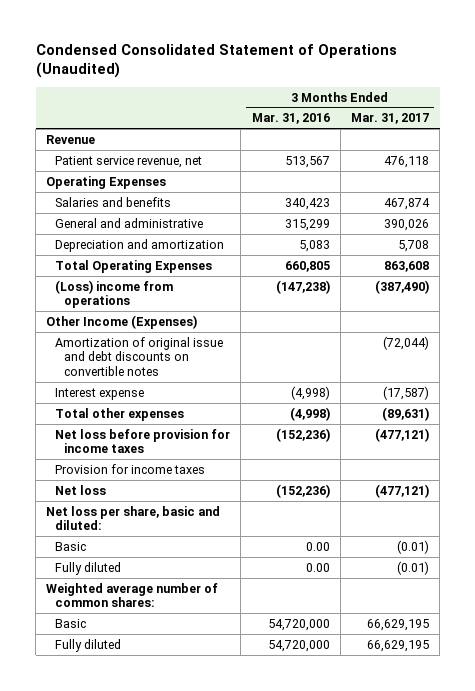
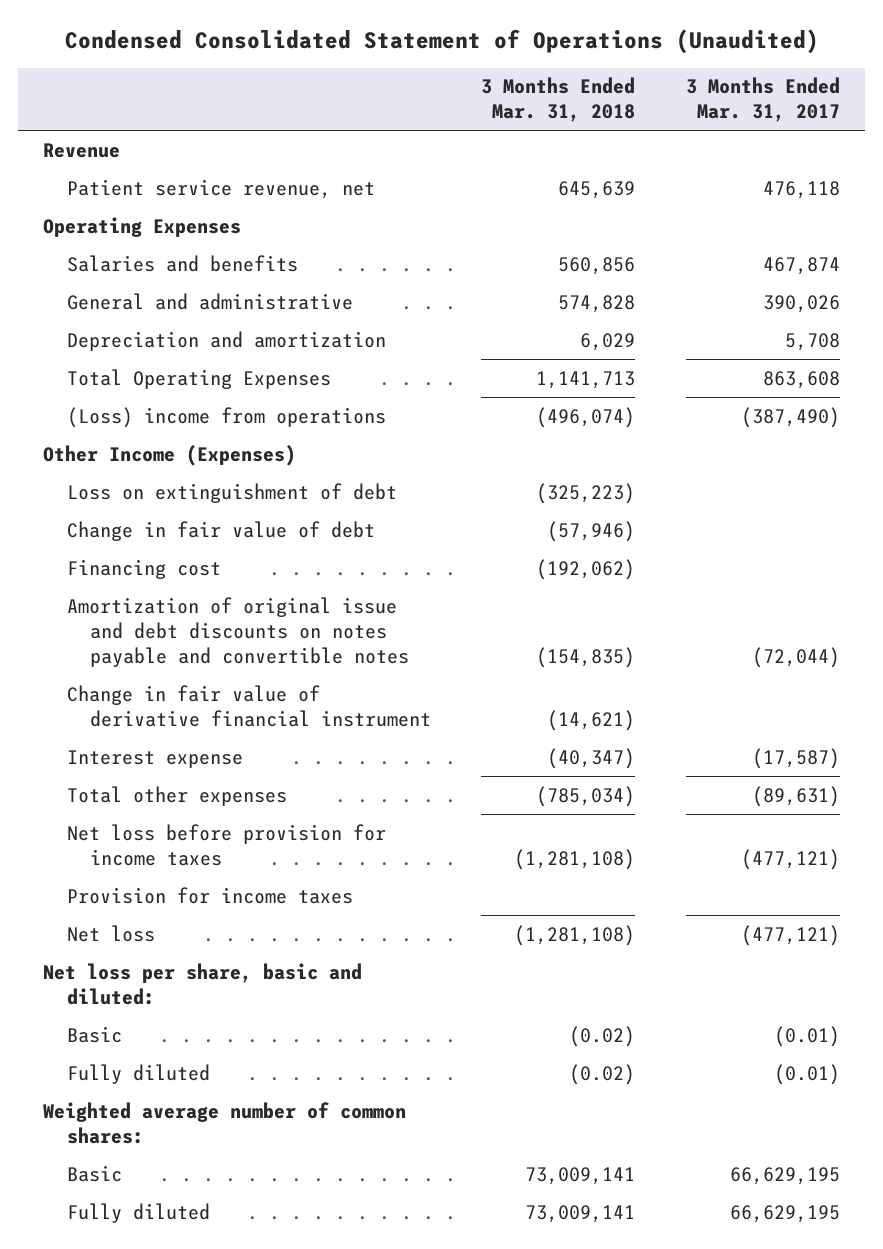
[251,113,330,125] Mar. 31, 2016 -> none
none -> [481,77,636,123] 3 Months Ended Mar. 31, 2018
none -> [66,482,397,503] Loss on extinguishment of debt
none -> [66,520,375,541] Change in fair value of debt
none -> [66,558,221,579] Financing cost
[55,336,224,376] Amortization of original issue and debt discounts on convertible notes -> [66,596,409,667] Amortization of original issue and debt discounts on notes payable and convertible notes
none -> [66,684,431,727] Change in fair value of derivative financial instrument

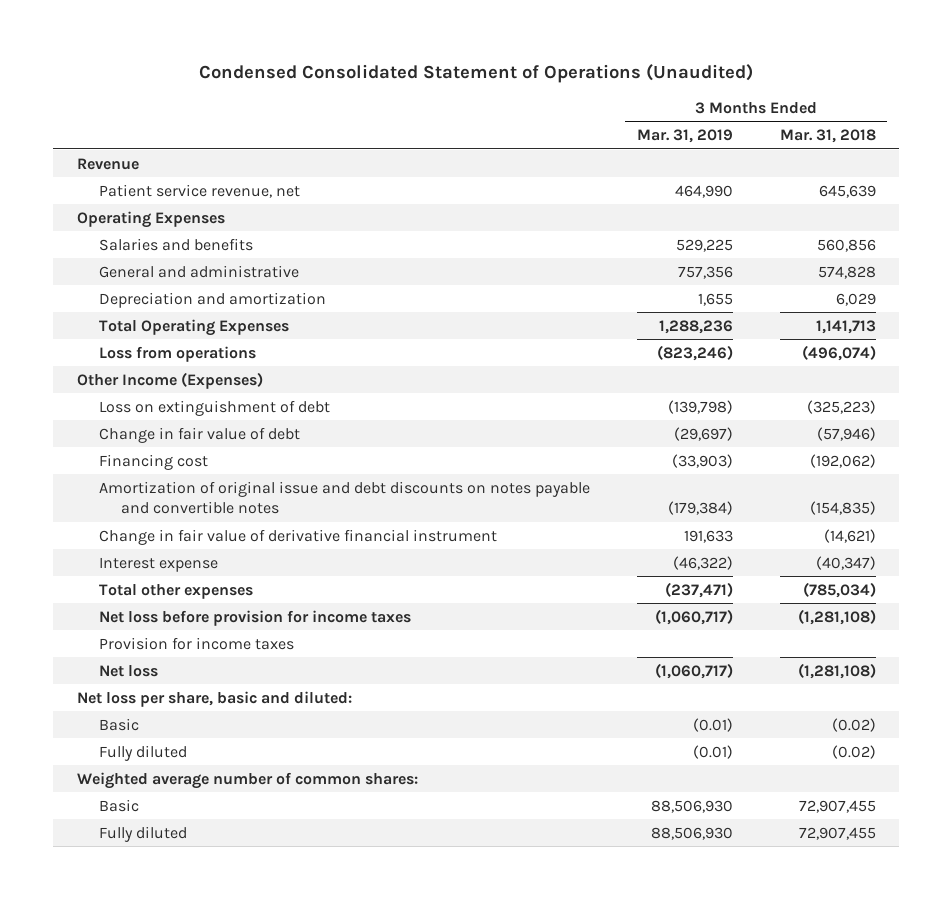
[685,77,840,123] 3 Months Ended Mar. 31, 2017 -> none
none -> [636,129,733,144] Mar. 31, 2019
[66,406,386,428] (Loss) income from operations -> [98,345,256,362] Loss from operations
[525,1166,636,1185] 73,009,141 -> [798,799,876,813] 72,907,455
[525,1204,636,1223] 73,009,141 -> [798,826,876,840] 72,907,455

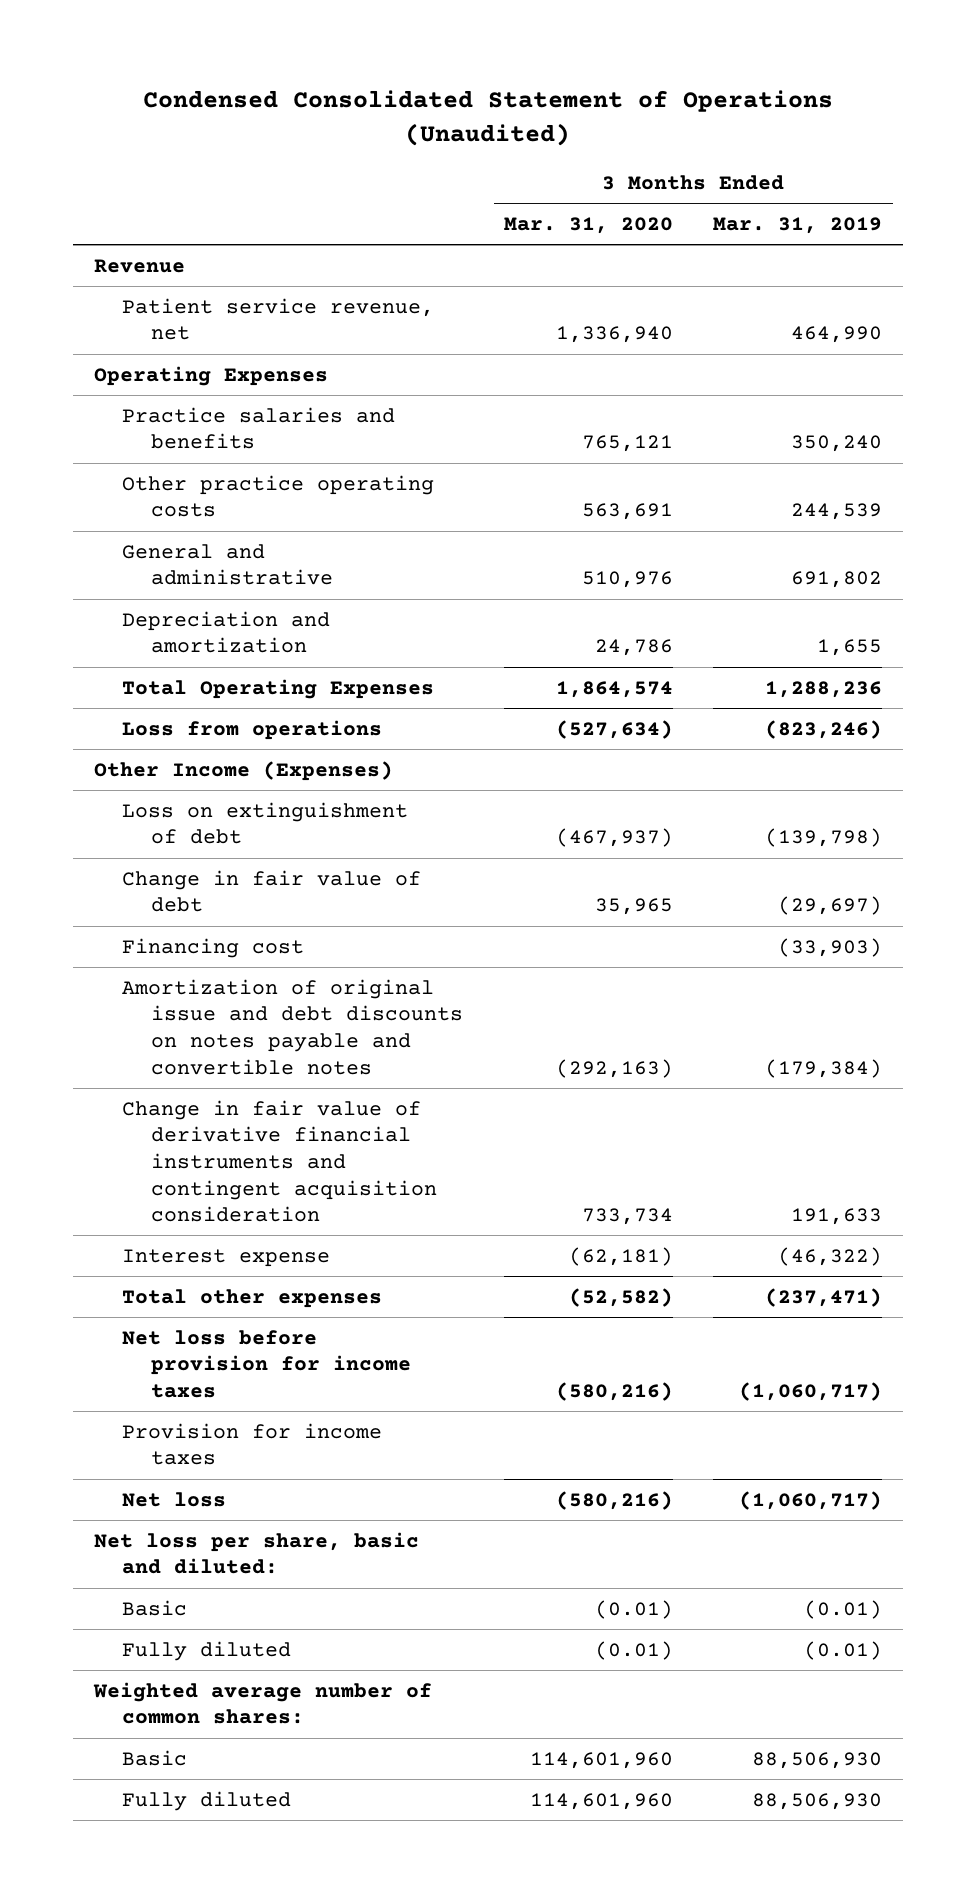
[779,129,876,144] Mar. 31, 2018 -> none
none -> [503,217,673,235] Mar. 31, 2020
[98,237,253,251] Salaries and benefits -> [122,406,396,450] Practice salaries and benefits
[675,238,733,252] 529,225 -> [791,435,883,453] 350,240
none -> [122,474,435,518] Other practice operating costs
[677,265,733,279] 757,356 -> [791,571,883,589] 691,802
[98,528,497,545] Change in fair value of derivative financial instrument -> [122,1099,438,1223] Change in fair value of derivative financial instruments and contingent acquisition consideration

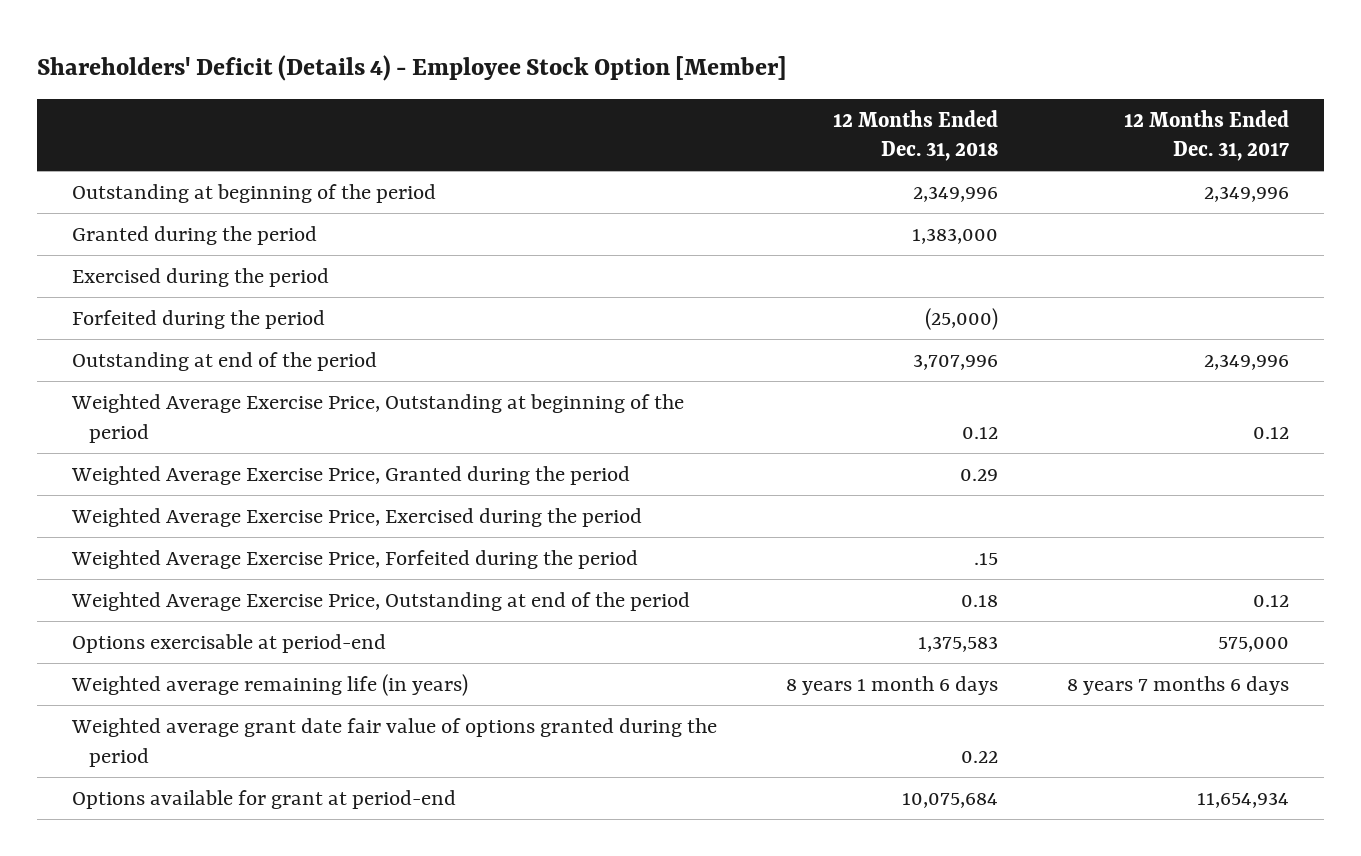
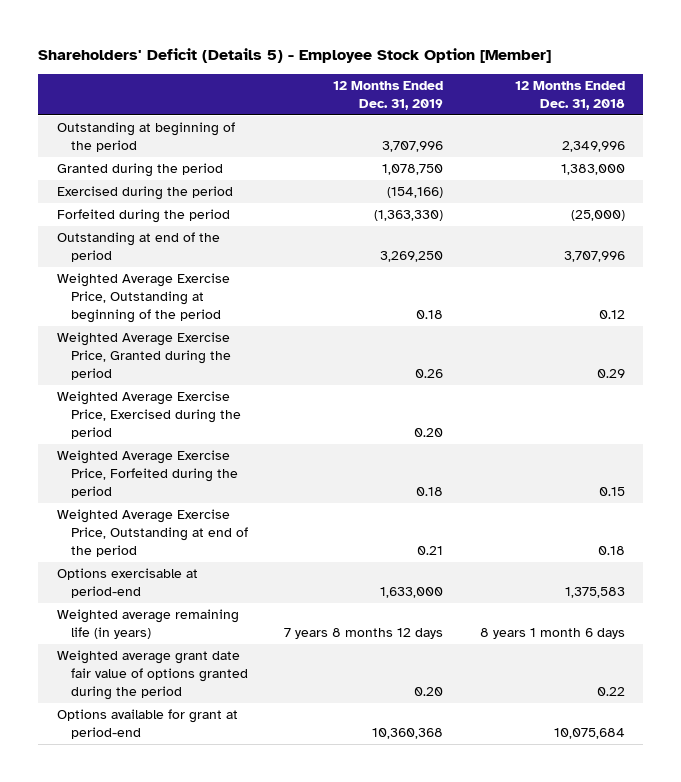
[37,54,788,81] Shareholders' Deficit (Details 4) - Employee Stock Option [Member] -> [38,48,552,64] Shareholders' Deficit (Details 5) - Employee Stock Option [Member]
[1124,109,1290,162] 12 Months Ended Dec. 31, 2017 -> none
none -> [333,81,444,111] 12 Months Ended Dec. 31, 2019
[974,552,999,565] .15 -> [598,487,625,497] 0.15

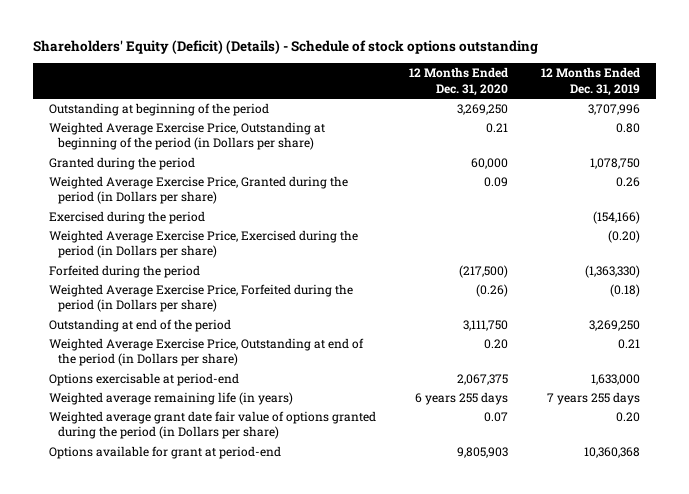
[38,48,552,64] Shareholders' Deficit (Details 5) - Employee Stock Option [Member] -> [32,40,538,55] Shareholders' Equity (Deficit) (Details) - Schedule of stock options outstanding
[514,81,625,111] 12 Months Ended Dec. 31, 2018 -> none
none -> [408,67,508,96] 12 Months Ended Dec. 31, 2020
none -> [49,121,326,151] Weighted Average Exercise Price, Outstanding at beginning of the period (in Dollars per share)
none -> [49,175,349,205] Weighted Average Exercise Price, Granted during the period (in Dollars per share)
none -> [49,229,359,259] Weighted Average Exercise Price, Exercised during the period (in Dollars per share)
none -> [49,283,354,313] Weighted Average Exercise Price, Forfeited during the period (in Dollars per share)
[56,332,231,381] Weighted Average Exercise Price, Granted during the period -> none
[56,391,241,440] Weighted Average Exercise Price, Exercised during the period -> none
[56,450,238,499] Weighted Average Exercise Price, Forfeited during the period -> none
[56,509,248,558] Weighted Average Exercise Price, Outstanding at end of the period -> none
[56,273,230,324] Weighted Average Exercise Price, Outstanding at beginning of the period -> [49,337,365,367] Weighted Average Exercise Price, Outstanding at end of the period (in Dollars per share)
[416,310,444,320] 0.18 -> [617,338,640,349] 0.21
[284,628,444,640] 7 years 8 months 12 days -> [546,391,640,405] 7 years 255 days
[56,650,248,701] Weighted average grant date fair value of options granted during the period -> [49,410,377,440] Weighted average grant date fair value of options granted during the period (in Dollars per share)

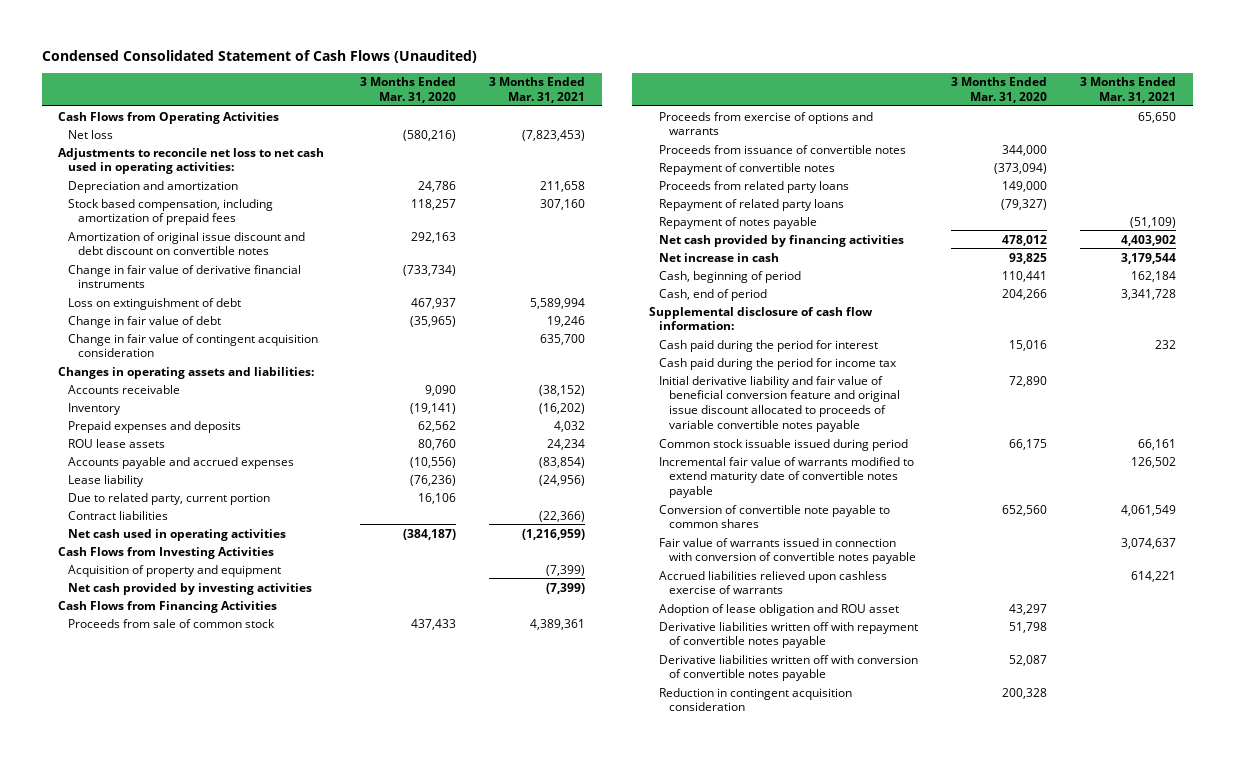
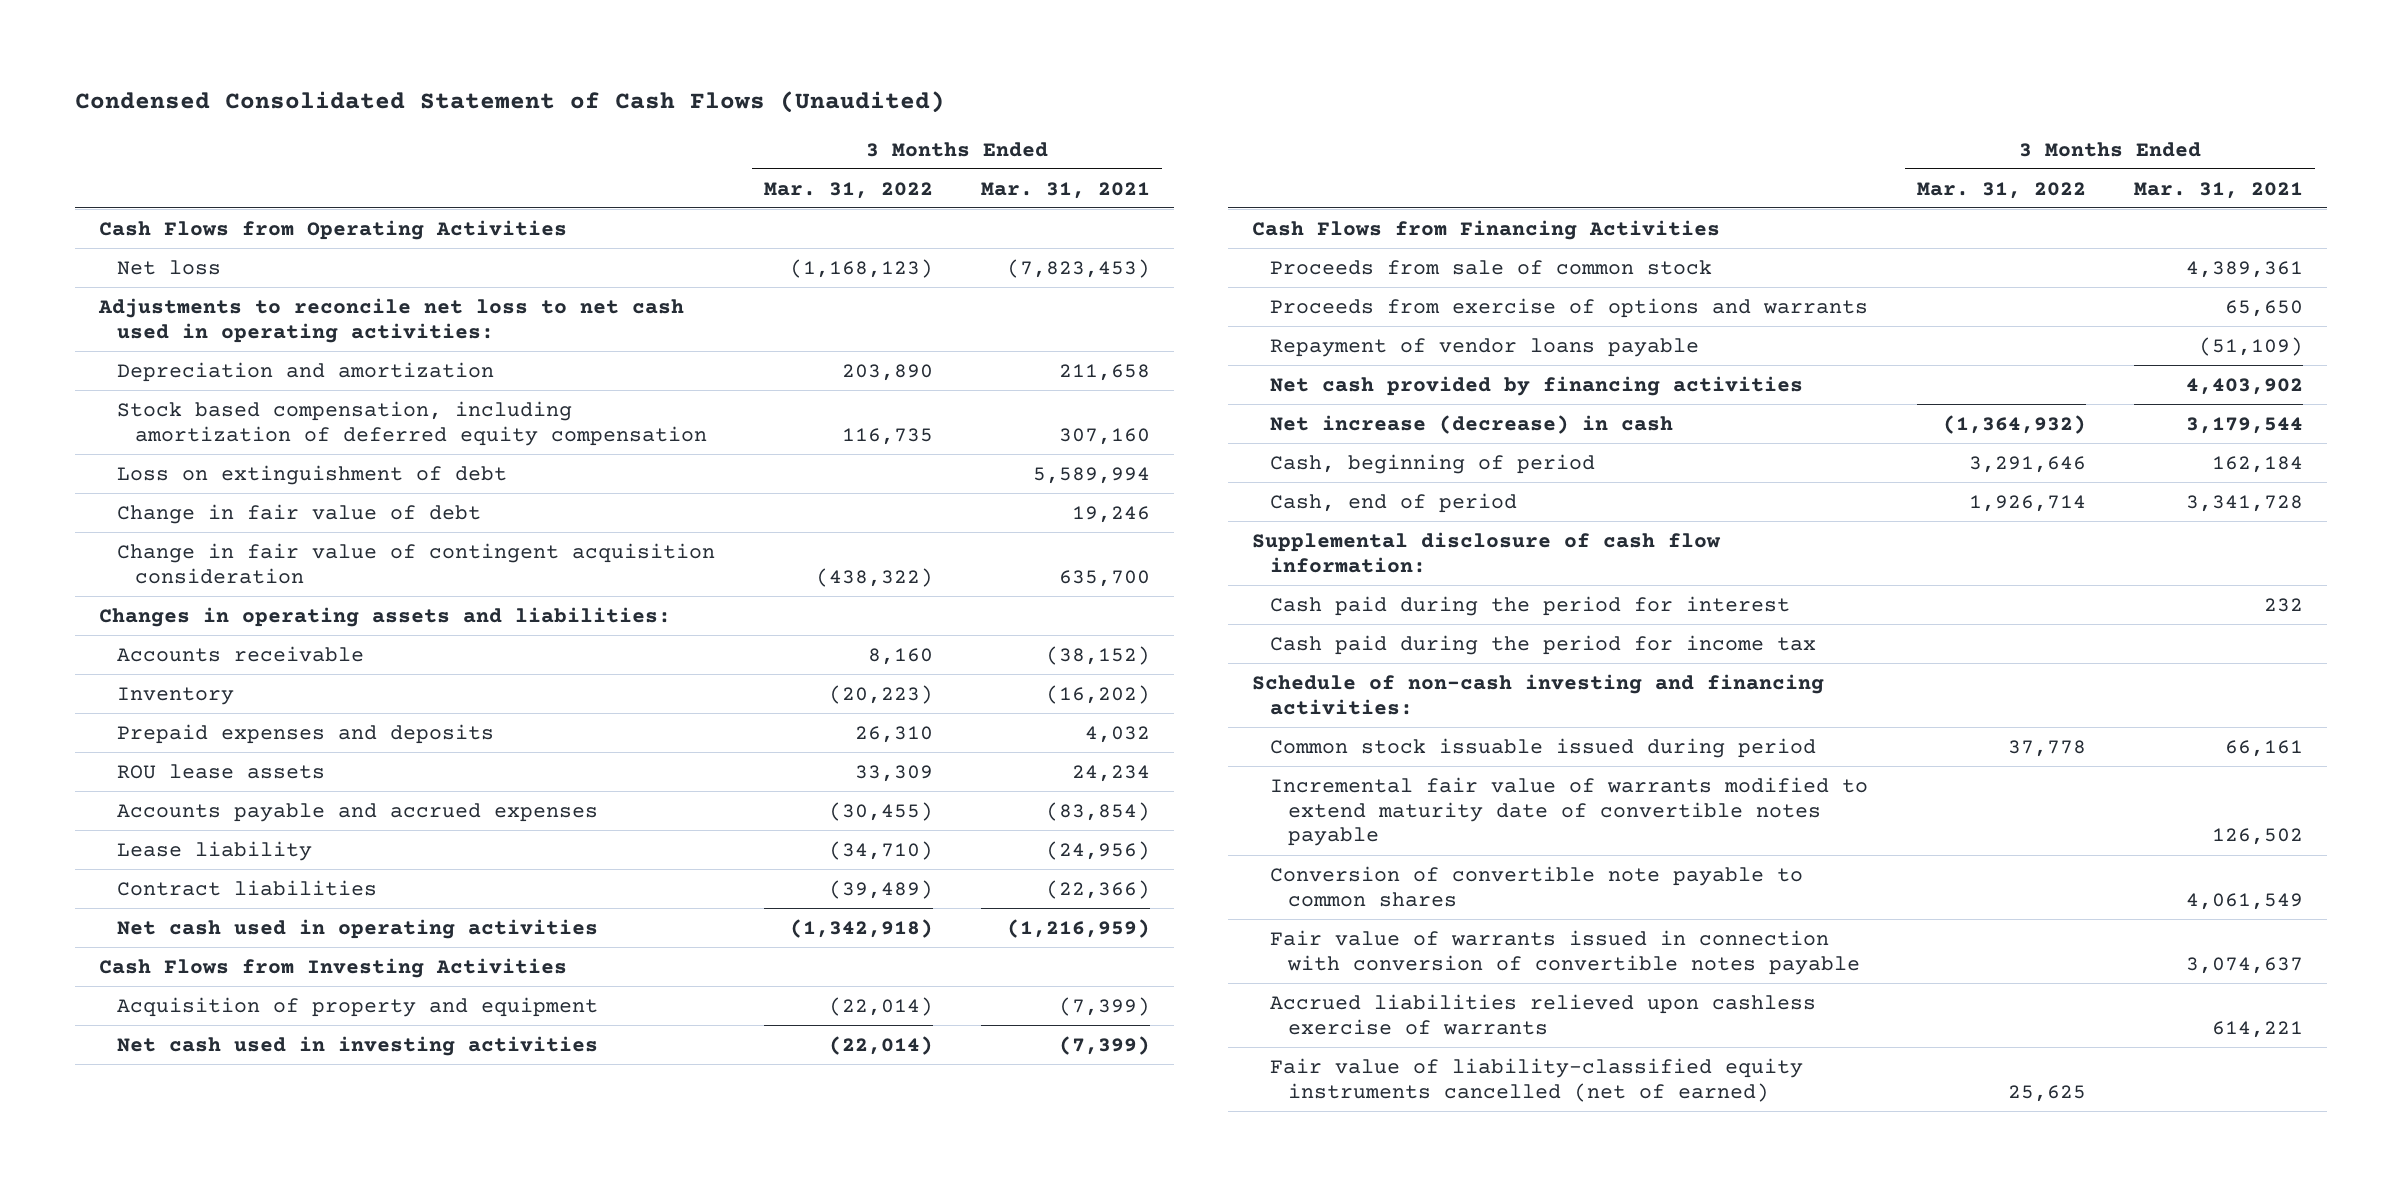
[360,77,457,104] 3 Months Ended Mar. 31, 2020 -> none
none -> [763,181,933,199] Mar. 31, 2022
[68,231,306,256] Amortization of original issue discount and debt discount on convertible notes -> none
[68,264,302,289] Change in fair value of derivative financial instruments -> none
[68,198,274,226] Stock based compensation, including amortization of prepaid fees -> [117,400,708,446] Stock based compensation, including amortization of deferred equity compensation
[68,492,271,505] Due to related party, current portion -> none
[68,582,313,595] Net cash provided by investing activities -> [117,1035,599,1056] Net cash used in investing activities
[658,144,906,154] Proceeds from issuance of convertible notes -> none
[658,162,835,175] Repayment of convertible notes -> none
[658,180,849,193] Proceeds from related party loans -> none
[658,198,844,211] Repayment of related party loans -> none
[658,216,817,229] Repayment of notes payable -> [1270,337,1700,357] Repayment of vendor loans payable
[658,252,779,262] Net increase in cash -> [1270,414,1674,434] Net increase (decrease) in cash
[658,375,900,432] Initial derivative liability and fair value of beneficial conversion feature and original issue discount allocated to proceeds of variable convertible notes payable -> none
none -> [1252,673,1825,715] Schedule of non-cash investing and financing activities:
[658,603,899,616] Adoption of lease obligation and ROU asset -> none
[658,621,918,649] Derivative liabilities written off with repayment of convertible notes payable -> none
[658,654,918,682] Derivative liabilities written off with conversion of convertible notes payable -> none
[658,687,852,712] Reduction in contingent acquisition consideration -> none
none -> [1270,1057,1804,1102] Fair value of liability-classified equity instruments cancelled (net of earned)

